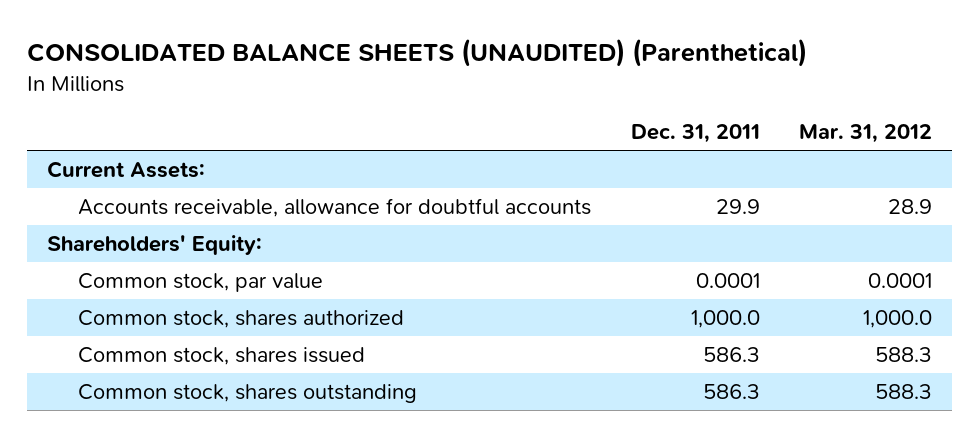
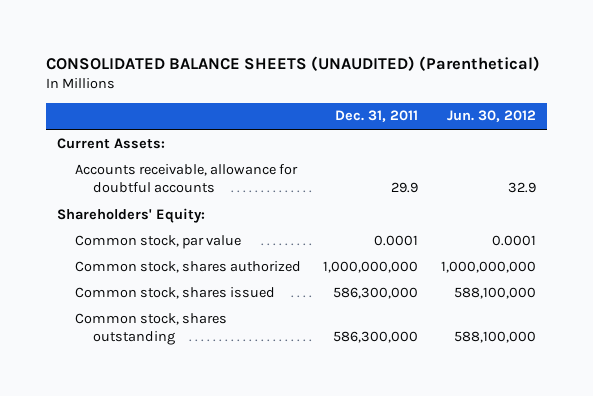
[799,124,933,144] Mar. 31, 2012 -> none
none -> [446,110,536,123] Jun. 30, 2012
[690,310,760,329] 1,000.0 -> [323,260,419,273] 1,000,000,000
[702,347,760,363] 586.3 -> [333,286,419,299] 586,300,000
[702,384,760,400] 586.3 -> [333,331,419,344] 586,300,000

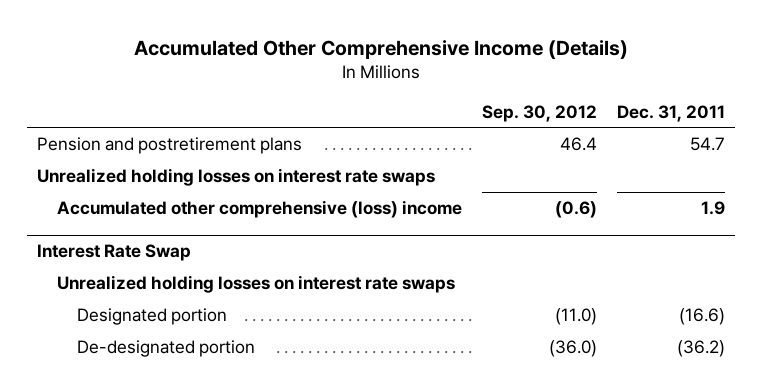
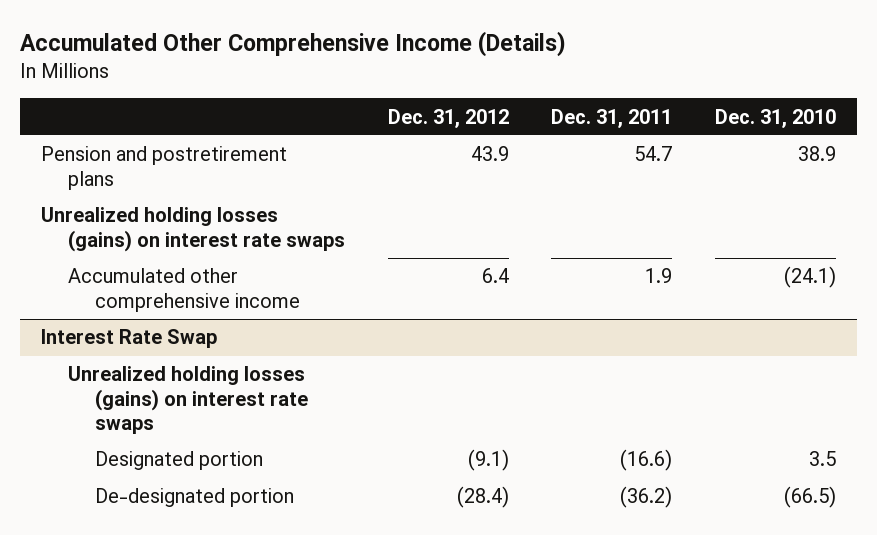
[482,104,598,122] Sep. 30, 2012 -> none
none -> [387,108,509,128] Dec. 31, 2012
none -> [714,108,836,128] Dec. 31, 2010
[37,168,436,187] Unrealized holding losses on interest rate swaps -> [41,207,345,252] Unrealized holding losses (gains) on interest rate swaps
[57,200,463,219] Accumulated other comprehensive (loss) income -> [67,268,300,312] Accumulated other comprehensive income
[57,275,456,294] Unrealized holding losses on interest rate swaps -> [67,366,308,435] Unrealized holding losses (gains) on interest rate swaps

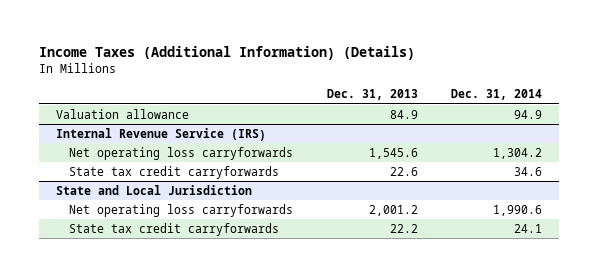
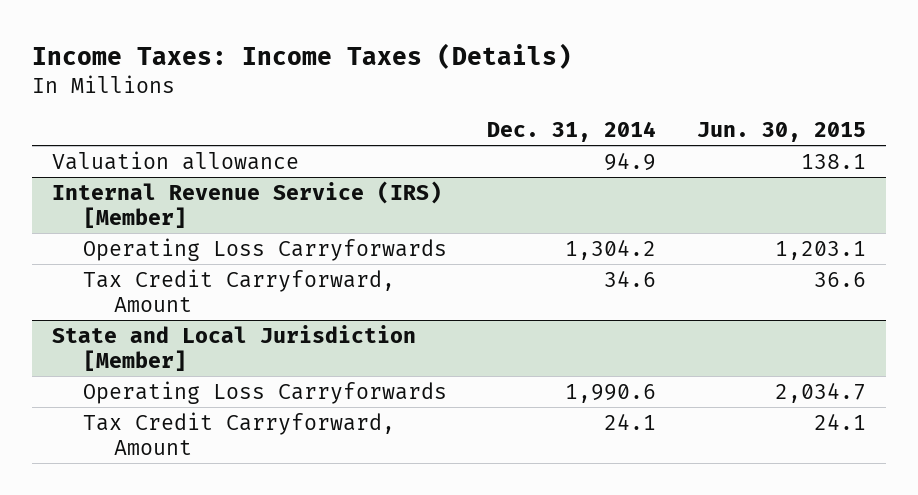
[39,46,416,61] Income Taxes (Additional Information) (Details) -> [31,42,572,69] Income Taxes: Income Taxes (Details)
[326,89,418,101] Dec. 31, 2013 -> none
none -> [696,121,866,142] Jun. 30, 2015
[56,127,267,141] Internal Revenue Service (IRS) -> [52,180,443,229] Internal Revenue Service (IRS) [Member]
[68,146,293,160] Net operating loss carryforwards -> [82,237,447,261] Operating Loss Carryforwards
[68,165,279,179] State tax credit carryforwards -> [82,268,395,313] Tax Credit Carryforward, Amount
[56,184,253,195] State and Local Jurisdiction -> [52,324,417,372] State and Local Jurisdiction [Member]
[68,203,293,217] Net operating loss carryforwards -> [82,380,447,404] Operating Loss Carryforwards
[68,222,279,236] State tax credit carryforwards -> [82,411,395,456] Tax Credit Carryforward, Amount

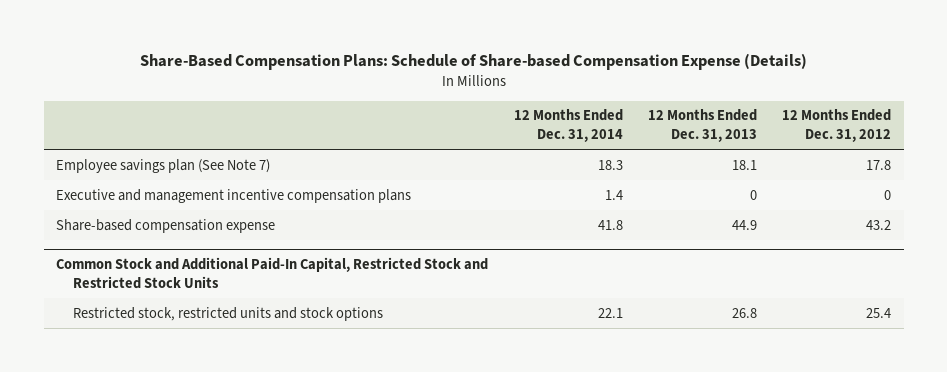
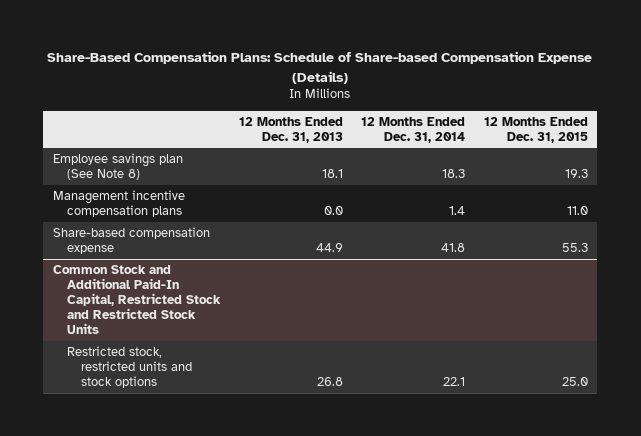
[782,109,892,143] 12 Months Ended Dec. 31, 2012 -> none
none -> [484,116,589,143] 12 Months Ended Dec. 31, 2015
[56,158,271,173] Employee savings plan (See Note 7) -> [52,152,183,181] Employee savings plan (See Note 8)
[56,188,412,203] Executive and management incentive compensation plans -> [52,189,185,218] Management incentive compensation plans
[749,189,757,200] 0 -> [323,206,343,216] 0.0

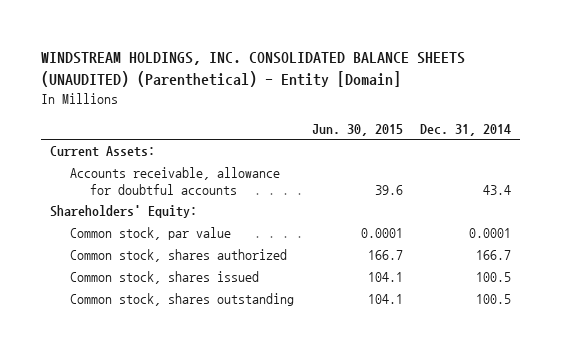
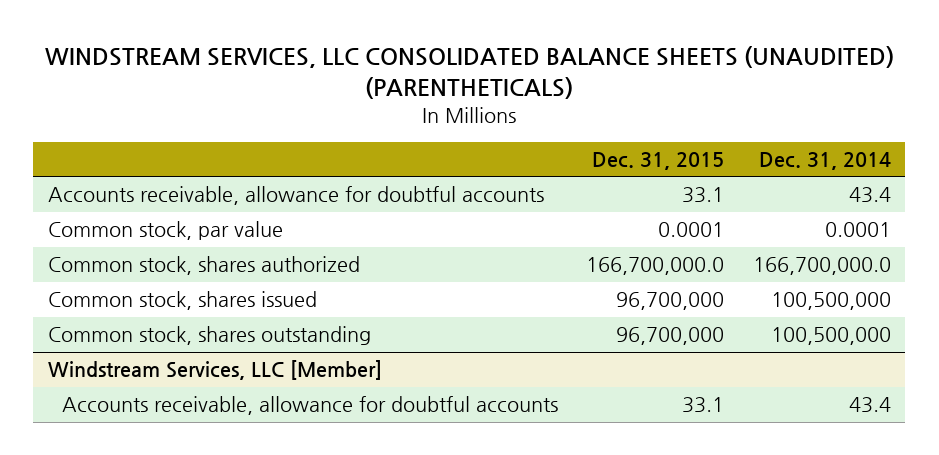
[40,52,465,88] WINDSTREAM HOLDINGS, INC. CONSOLIDATED BALANCE SHEETS (UNAUDITED) (Parenthetical) - Entity [Domain] -> [45,46,895,100] WINDSTREAM SERVICES, LLC CONSOLIDATED BALANCE SHEETS (UNAUDITED) (PARENTHETICALS)
[311,123,403,136] Jun. 30, 2015 -> none
none -> [592,151,725,170] Dec. 31, 2015
[49,146,155,158] Current Assets: -> none
[49,205,197,219] Shareholders' Equity: -> none
[476,250,512,261] 166.7 -> [752,257,891,276] 166,700,000.0
[476,272,512,283] 100.5 -> [770,292,891,311] 100,500,000
[476,294,512,305] 100.5 -> [770,327,891,346] 100,500,000
none -> [47,360,382,381] Windstream Services, LLC [Member]
none -> [61,396,558,416] Accounts receivable, allowance for doubtful accounts

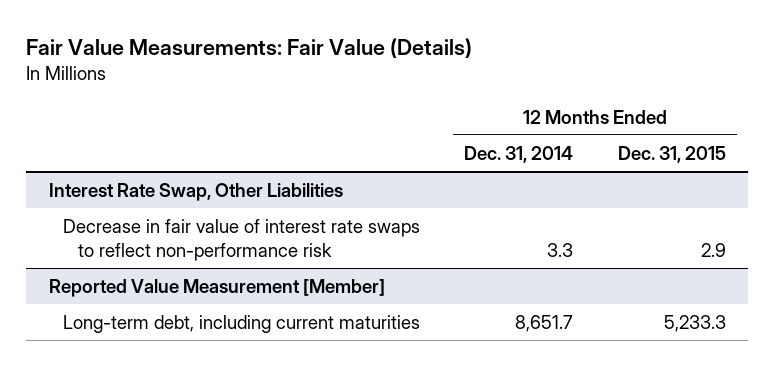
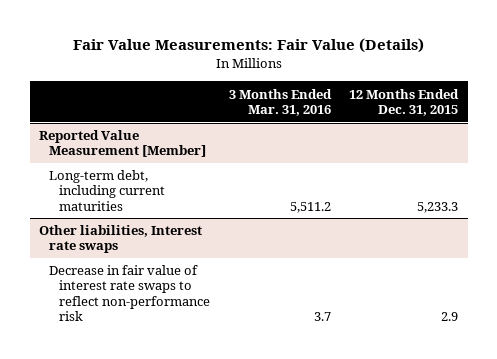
[464,145,574,163] Dec. 31, 2014 -> none
none -> [228,88,332,116] 3 Months Ended Mar. 31, 2016
[48,182,343,201] Interest Rate Swap, Other Liabilities -> none
[63,218,421,261] Decrease in fair value of interest rate swaps to reflect non-performance risk -> none
none -> [39,225,203,254] Other liabilities, Interest rate swaps
none -> [49,265,210,321] Decrease in fair value of interest rate swaps to reflect non-performance risk

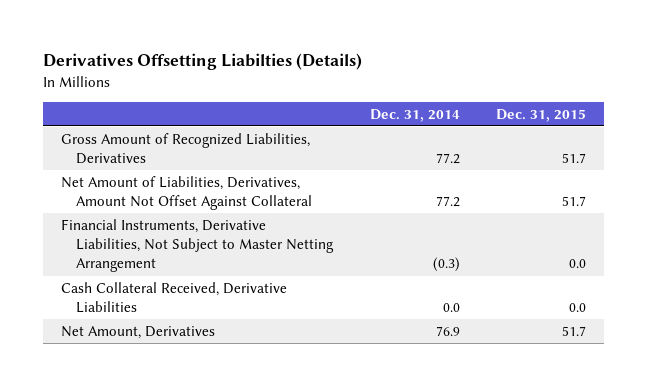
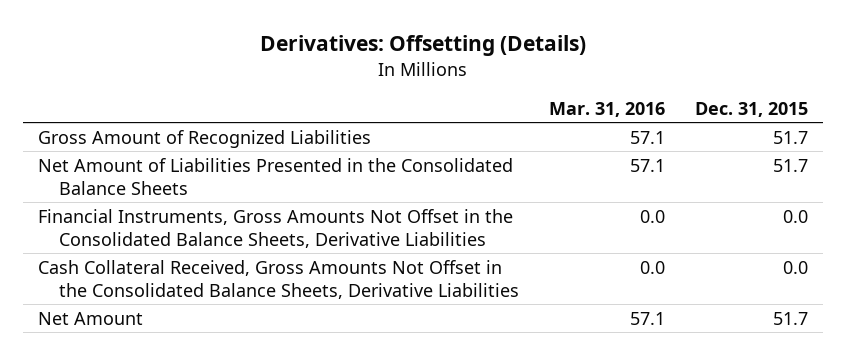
[42,53,362,71] Derivatives Offsetting Liabilties (Details) -> [260,35,587,57] Derivatives: Offsetting (Details)
[369,108,460,122] Dec. 31, 2014 -> none
none -> [548,101,665,117] Mar. 31, 2016
[60,132,310,165] Gross Amount of Recognized Liabilities, Derivatives -> [38,129,372,148] Gross Amount of Recognized Liabilities
[60,175,313,211] Net Amount of Liabilities, Derivatives, Amount Not Offset Against Collateral -> [38,157,514,195] Net Amount of Liabilities Presented in the Consolidated Balance Sheets
[60,218,335,273] Financial Instruments, Derivative Liabilities, Not Subject to Master Netting Arrangement -> [38,208,514,248] Financial Instruments, Gross Amounts Not Offset in the Consolidated Balance Sheets, Derivative Liabilities
[60,281,287,314] Cash Collateral Received, Derivative Liabilities -> [38,259,519,299] Cash Collateral Received, Gross Amounts Not Offset in the Consolidated Balance Sheets, Derivative Liabilities
[60,325,215,339] Net Amount, Derivatives -> [38,311,144,325] Net Amount

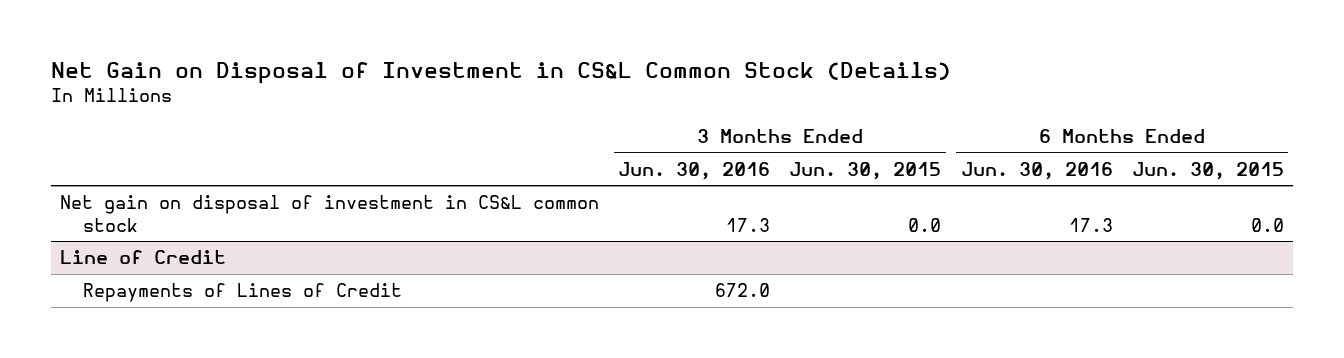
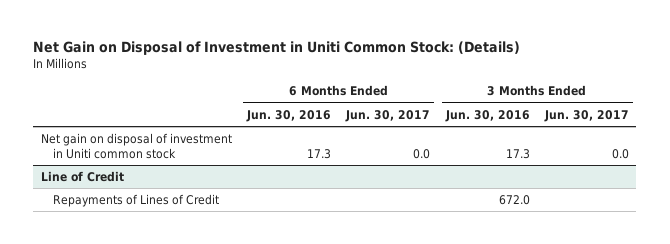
[50,62,951,85] Net Gain on Disposal of Investment in CS&L Common Stock (Details) -> [33,40,521,55] Net Gain on Disposal of Investment in Uniti Common Stock: (Details)
[789,161,942,180] Jun. 30, 2015 -> none
[1131,161,1284,180] Jun. 30, 2015 -> none
none -> [345,109,431,122] Jun. 30, 2017
none -> [543,109,629,122] Jun. 30, 2017
[60,195,600,232] Net gain on disposal of investment in CS&L common stock -> [40,132,232,160] Net gain on disposal of investment in Uniti common stock

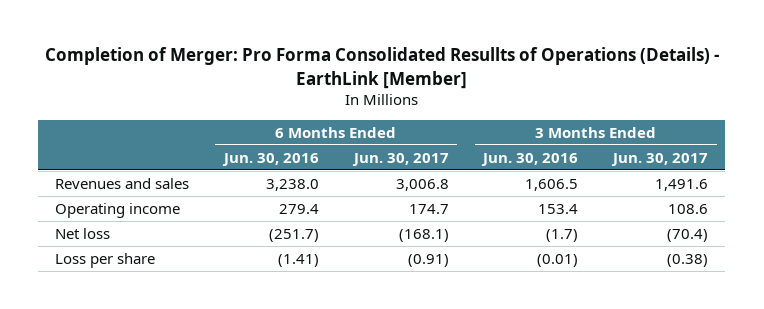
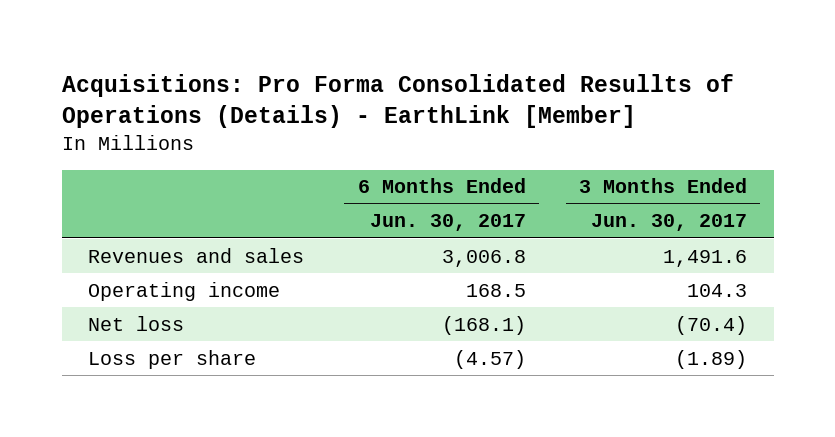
[44,47,719,89] Completion of Merger: Pro Forma Consolidated Resullts of Operations (Details) - EarthLink [Member] -> [61,74,734,129] Acquisitions: Pro Forma Consolidated Resullts of Operations (Details) - EarthLink [Member]
[222,152,320,166] Jun. 30, 2016 -> none
[481,152,579,166] Jun. 30, 2016 -> none
[408,203,449,214] 174.7 -> [465,283,526,297] 168.5
[668,203,709,214] 108.6 -> [686,283,747,297] 104.3
[407,253,449,267] (0.91) -> [453,349,526,369] (4.57)
[667,253,709,267] (0.38) -> [674,349,747,369] (1.89)

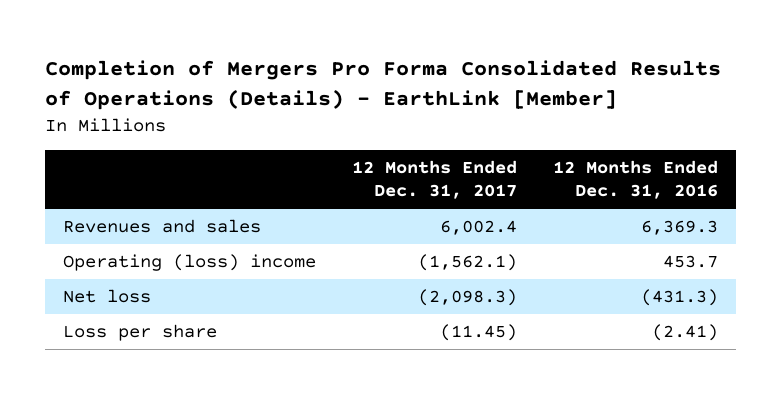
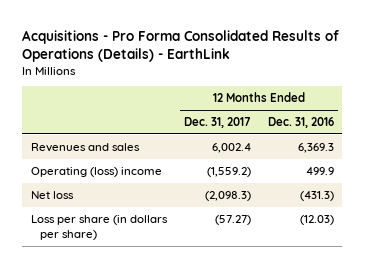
[45,60,722,110] Completion of Mergers Pro Forma Consolidated Results of Operations (Details) - EarthLink [Member] -> [22,29,340,62] Acquisitions - Pro Forma Consolidated Results of Operations (Details) - EarthLink
[417,254,517,272] (1,562.1) -> [206,167,251,178] (1,559.2)
[662,255,718,269] 453.7 -> [305,167,334,176] 499.9
[63,324,218,342] Loss per share -> [30,215,168,241] Loss per share (in dollars per share)
[439,324,517,342] (11.45) -> [214,215,251,226] (57.27)
[651,324,718,342] (2.41) -> [299,215,334,226] (12.03)

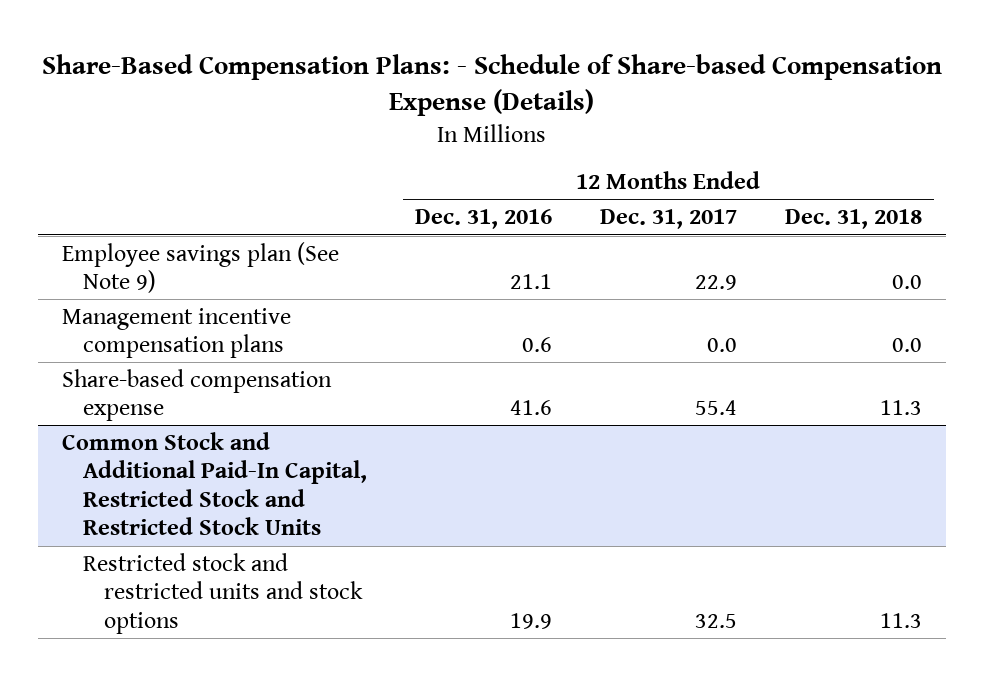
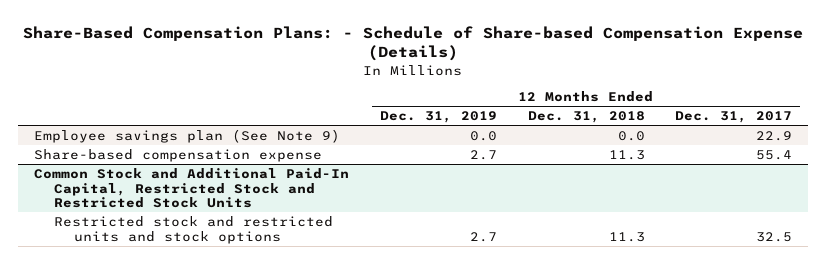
[415,209,553,230] Dec. 31, 2016 -> none
none -> [379,111,497,124] Dec. 31, 2019
[61,307,291,359] Management incentive compensation plans -> none

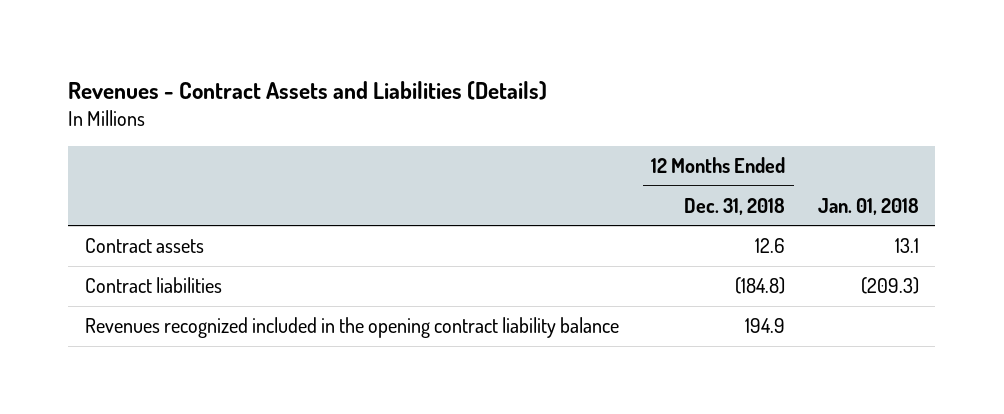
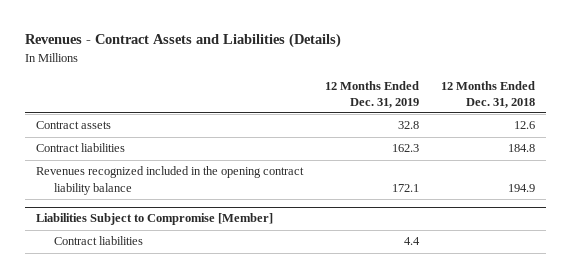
[818,197,920,215] Jan. 01, 2018 -> none
none -> [324,80,419,108] 12 Months Ended Dec. 31, 2019
[735,277,786,295] (184.8) -> [507,144,535,153] 184.8
none -> [35,213,273,226] Liabilities Subject to Compromise [Member]
none -> [53,236,143,246] Contract liabilities

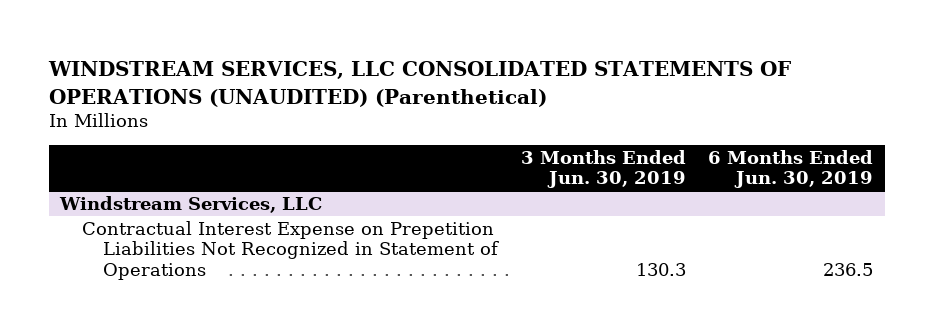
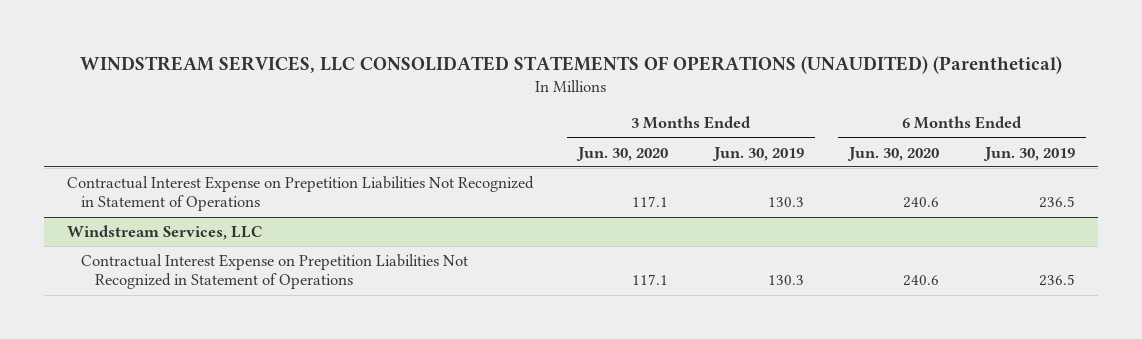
none -> [576,146,669,161] Jun. 30, 2020
none -> [847,146,940,161] Jun. 30, 2020
none -> [66,176,534,212] Contractual Interest Expense on Prepetition Liabilities Not Recognized in Statement of Operations

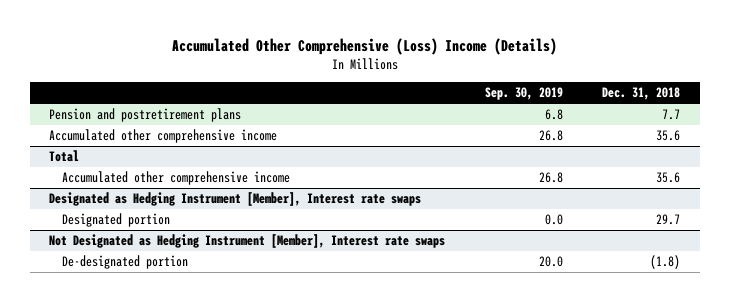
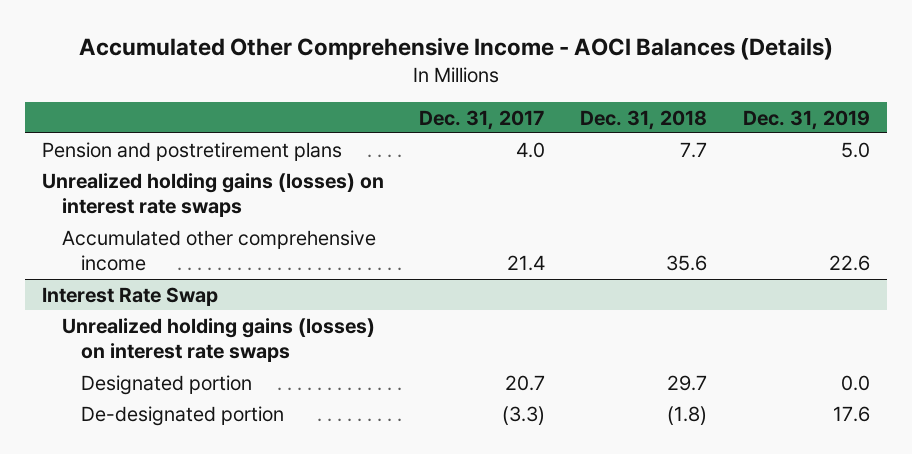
[171,37,557,55] Accumulated Other Comprehensive (Loss) Income (Details) -> [78,37,833,61] Accumulated Other Comprehensive Income - AOCI Balances (Details)
[484,87,563,101] Sep. 30, 2019 -> none
none -> [419,109,546,130] Dec. 31, 2017
none -> [742,109,870,130] Dec. 31, 2019
[49,129,278,144] Accumulated other comprehensive income -> none
[49,150,80,163] Total -> none
none -> [42,172,385,218] Unrealized holding gains (losses) on interest rate swaps
[49,192,422,207] Designated as Hedging Instrument [Member], Interest rate swaps -> none
none -> [42,286,219,306] Interest Rate Swap
none -> [61,317,375,363] Unrealized holding gains (losses) on interest rate swaps
[49,234,446,249] Not Designated as Hedging Instrument [Member], Interest rate swaps -> none

